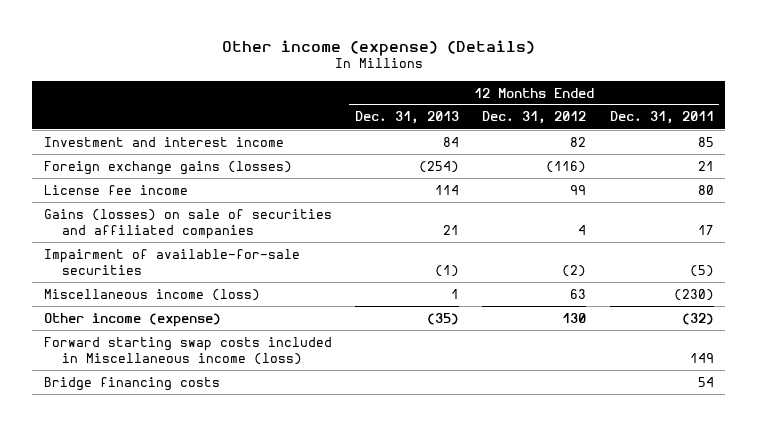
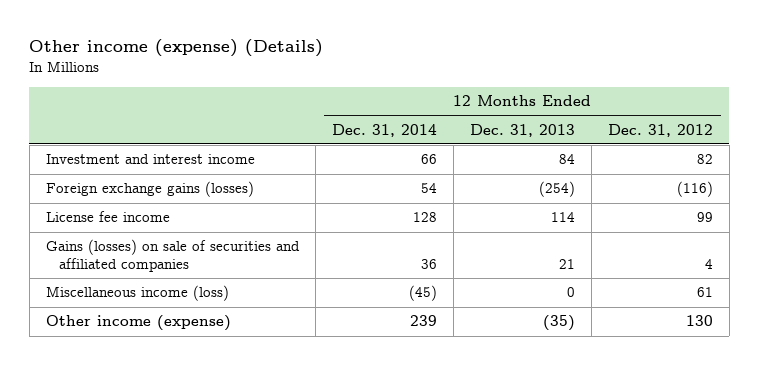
[609,111,714,125] Dec. 31, 2011 -> none
none -> [331,123,437,137] Dec. 31, 2014
[43,248,300,275] Impairment of available-for-sale securities -> none
[451,288,460,299] 1 -> [566,287,575,298] 0
[570,288,587,299] 63 -> [696,287,713,298] 61
[43,336,332,365] Forward starting swap costs included in Miscellaneous income (loss) -> none
[43,376,220,391] Bridge financing costs -> none

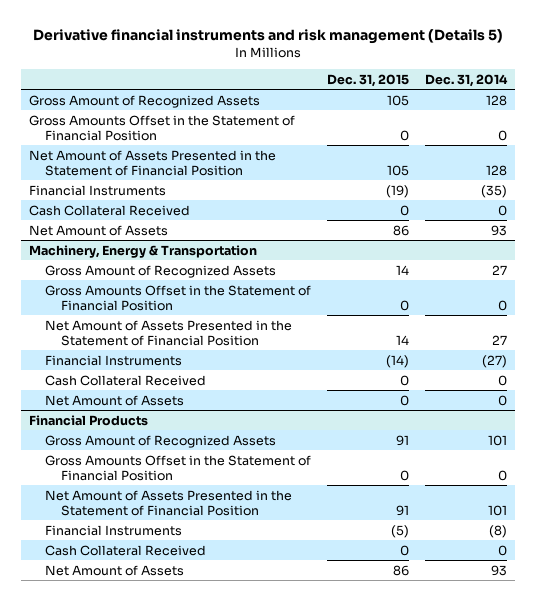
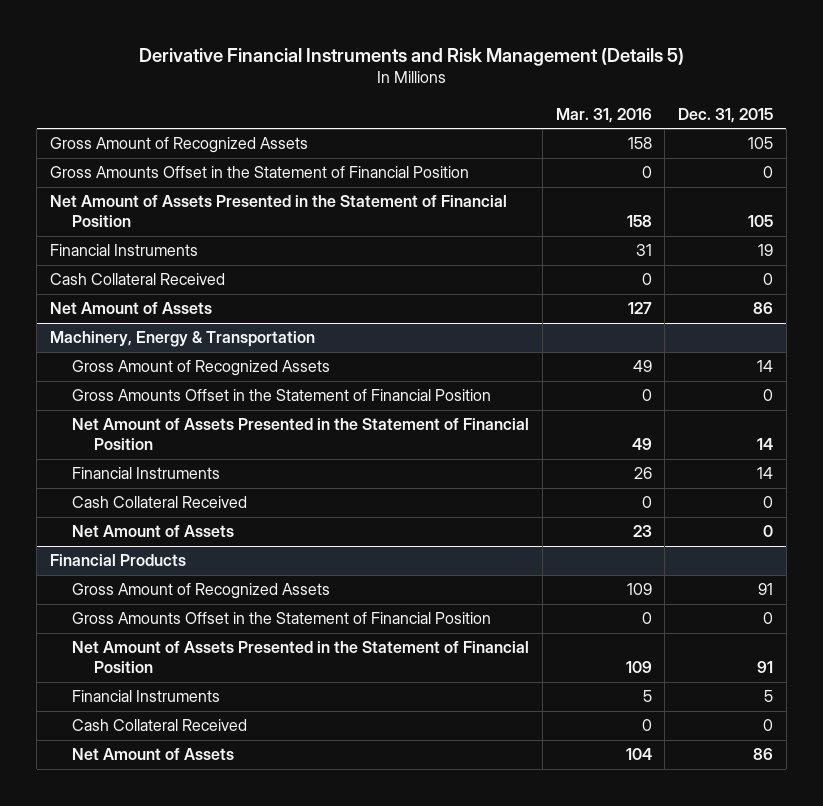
[33,29,504,45] Derivative financial instruments and risk management (Details 5) -> [138,47,684,66] Derivative Financial Instruments and Risk Management (Details 5)
[425,73,509,87] Dec. 31, 2014 -> none
none -> [555,107,652,123] Mar. 31, 2016
[386,184,410,198] (19) -> [758,244,774,257] 19
[386,354,410,368] (14) -> [757,467,774,480] 14
[391,524,410,538] (5) -> [764,690,774,703] 5

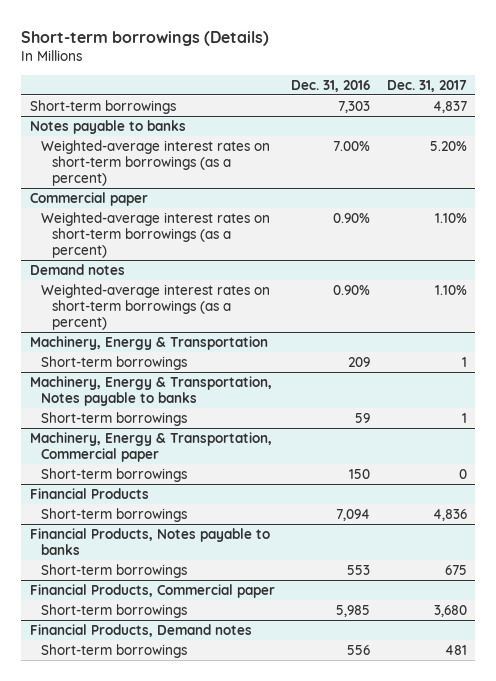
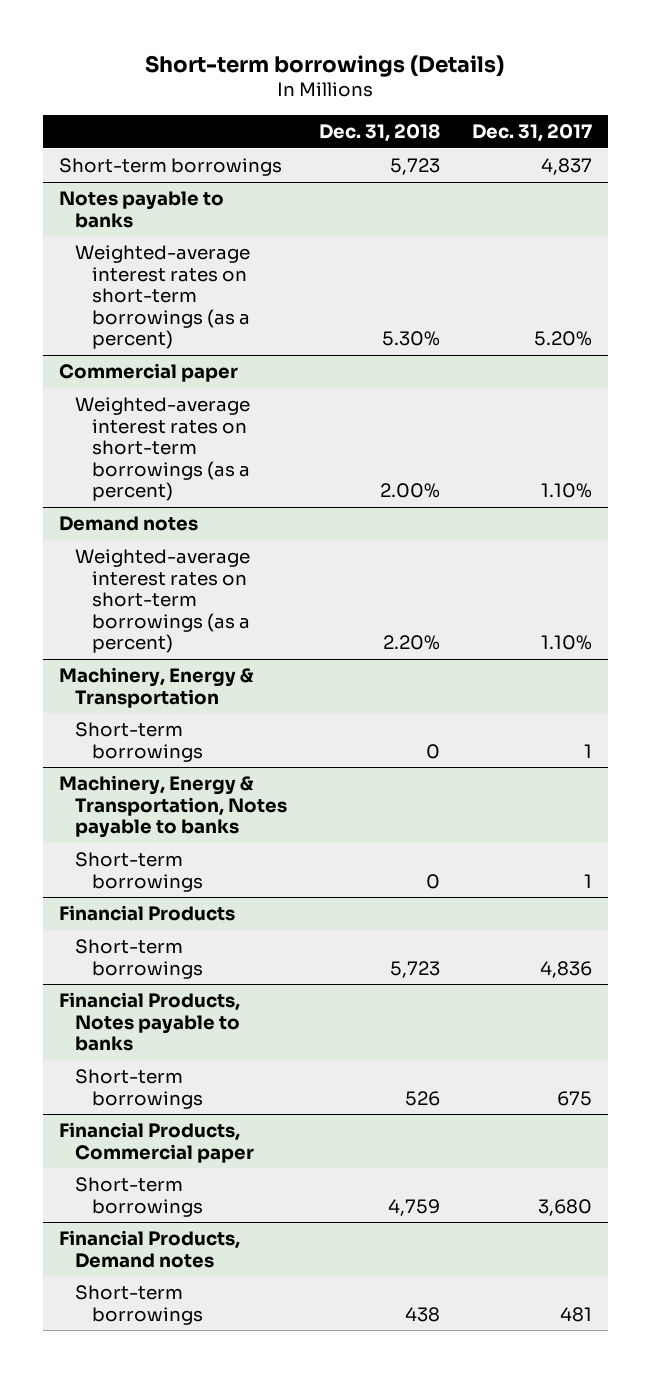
[291,79,371,92] Dec. 31, 2016 -> none
none -> [319,124,441,143] Dec. 31, 2018
[29,431,272,462] Machinery, Energy & Transportation, Commercial paper -> none
[41,467,188,482] Short-term borrowings -> none

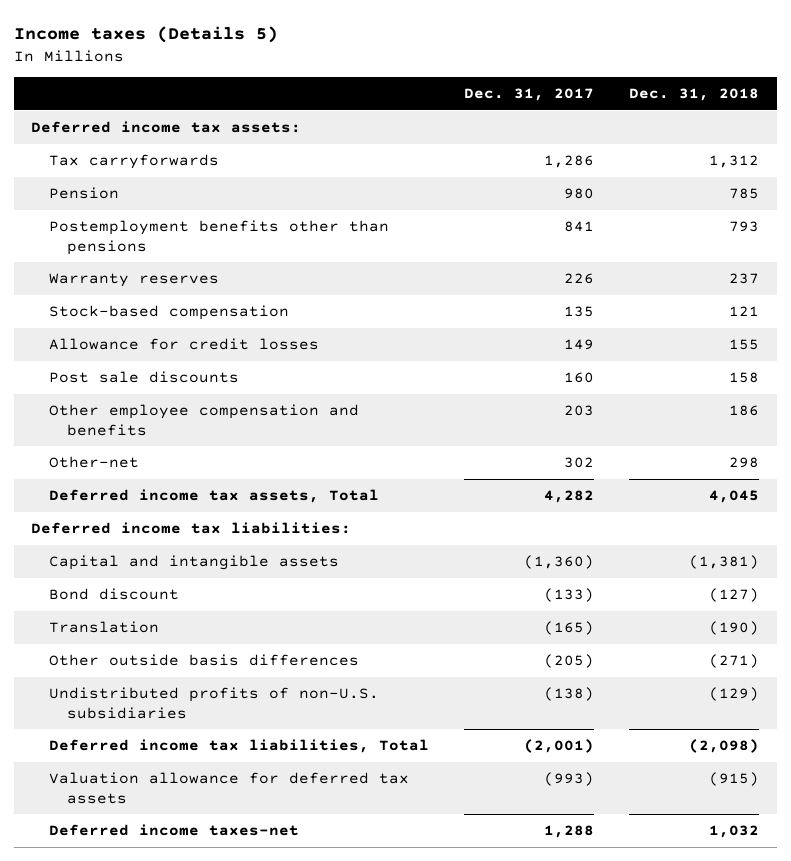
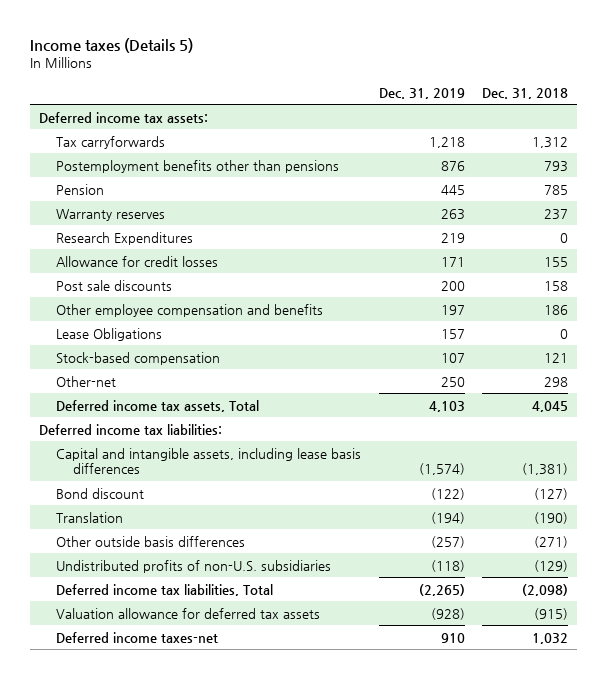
[464,88,595,102] Dec. 31, 2017 -> none
none -> [378,87,465,99] Dec. 31, 2019
[49,187,120,200] Pension -> [56,183,105,195] Pension
none -> [56,231,194,245] Research Expenditures
none -> [56,327,163,341] Lease Obligations
[49,305,290,321] Stock-based compensation -> [56,351,221,365] Stock-based compensation
[49,555,340,571] Capital and intangible assets -> [56,447,362,474] Capital and intangible assets, including lease basis differences

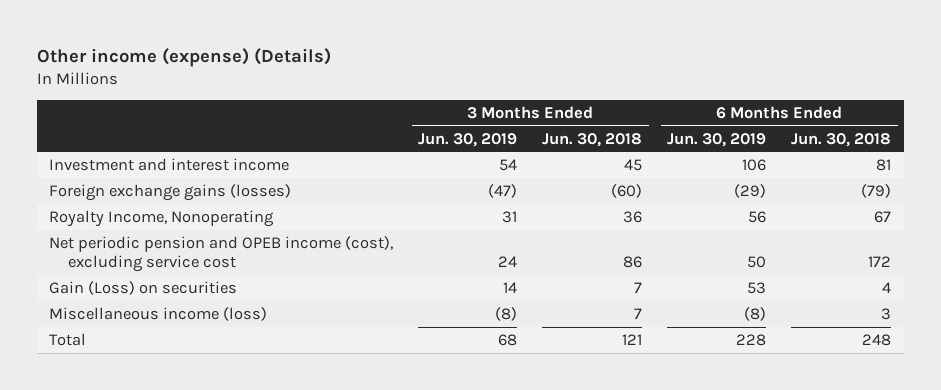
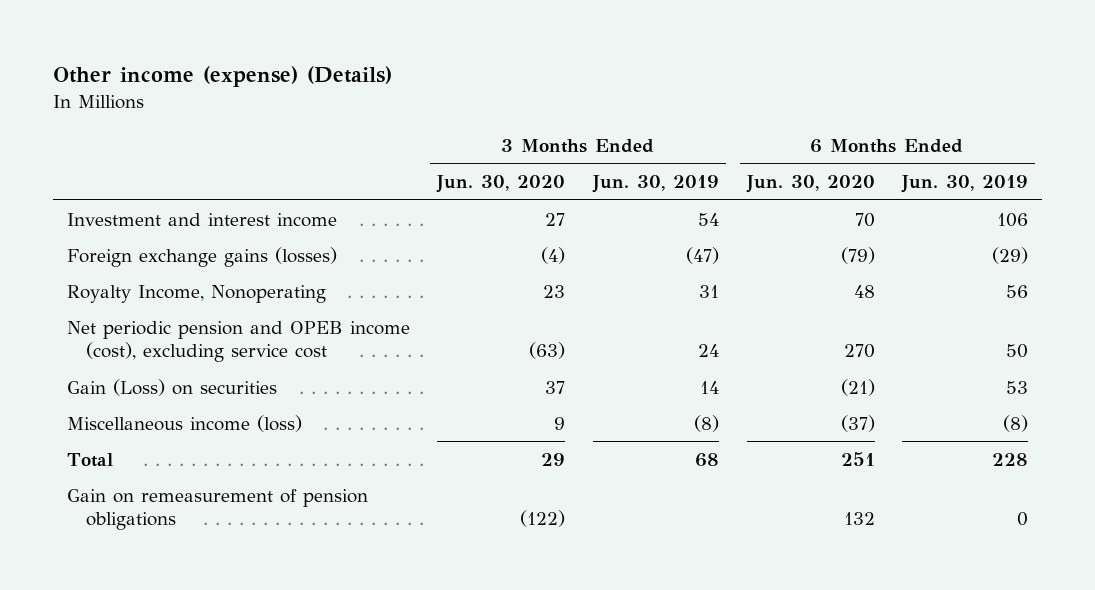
[542,132,643,147] Jun. 30, 2018 -> none
[791,132,892,147] Jun. 30, 2018 -> none
none -> [436,175,566,194] Jun. 30, 2020
none -> [745,175,875,194] Jun. 30, 2020
none -> [66,488,368,531] Gain on remeasurement of pension obligations

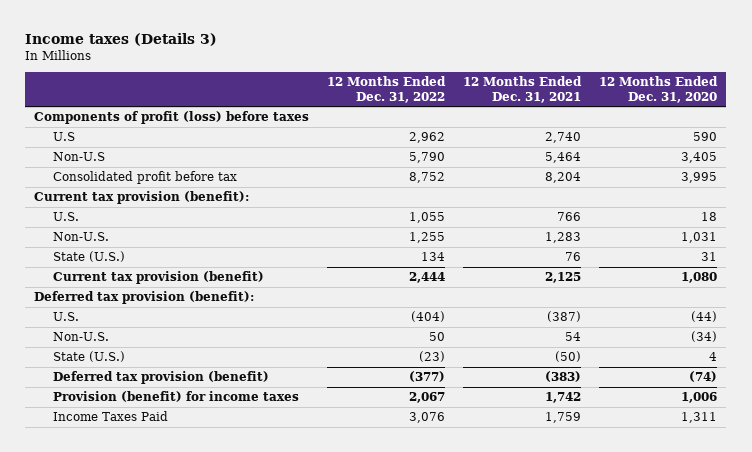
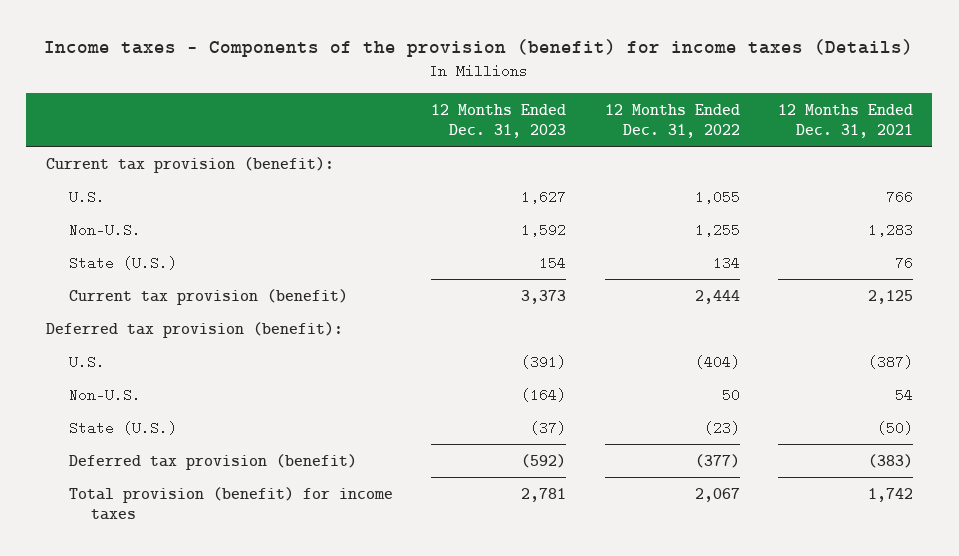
[25,32,218,46] Income taxes (Details 3) -> [44,38,914,57] Income taxes - Components of the provision (benefit) for income taxes (Details)
[599,75,719,103] 12 Months Ended Dec. 31, 2020 -> none
none -> [431,103,567,138] 12 Months Ended Dec. 31, 2023
[34,111,310,125] Components of profit (loss) before taxes -> none
[53,132,76,142] U.S -> none
[53,152,106,162] Non-U.S -> none
[53,171,238,185] Consolidated profit before tax -> none
[53,411,169,422] Income Taxes Paid -> none
[53,391,300,403] Provision (benefit) for income taxes -> [68,486,393,520] Total provision (benefit) for income taxes

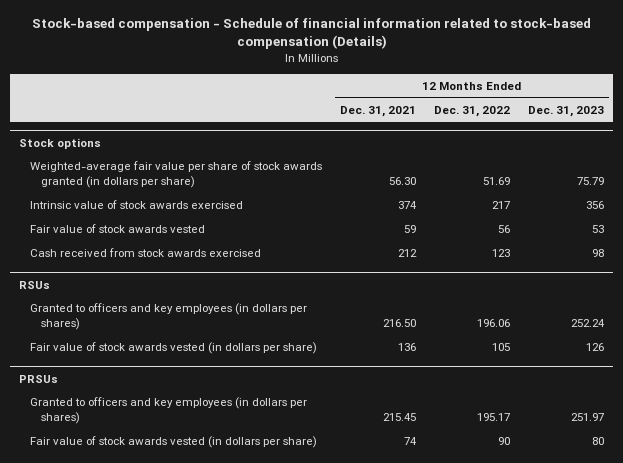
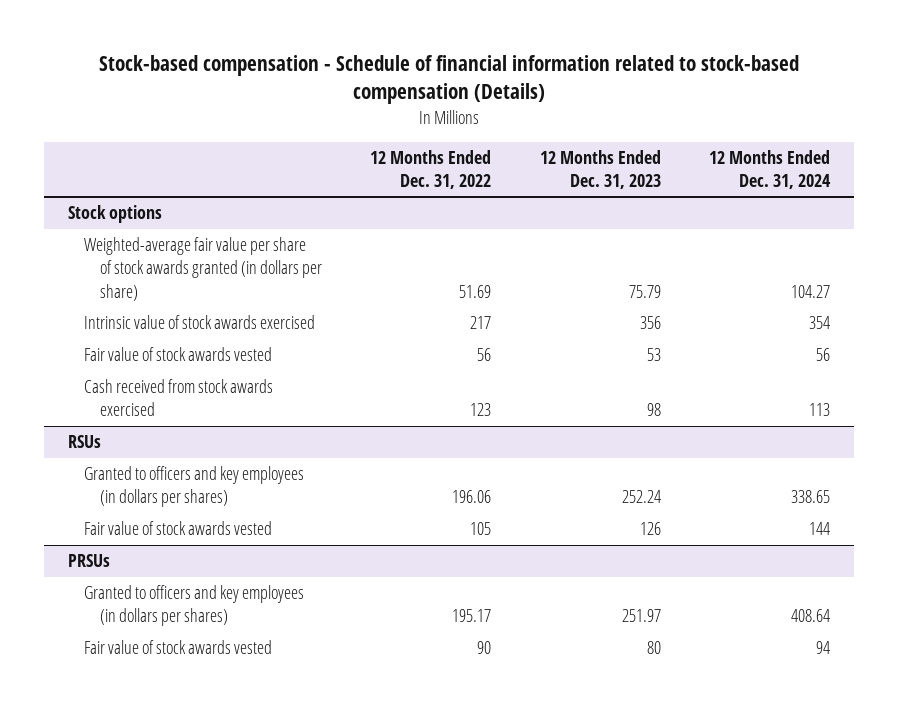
[340,105,417,117] Dec. 31, 2021 -> none
none -> [708,149,831,189] 12 Months Ended Dec. 31, 2024
[29,342,317,355] Fair value of stock awards vested (in dollars per share) -> [83,521,272,536] Fair value of stock awards vested
[29,436,317,449] Fair value of stock awards vested (in dollars per share) -> [83,640,272,655] Fair value of stock awards vested

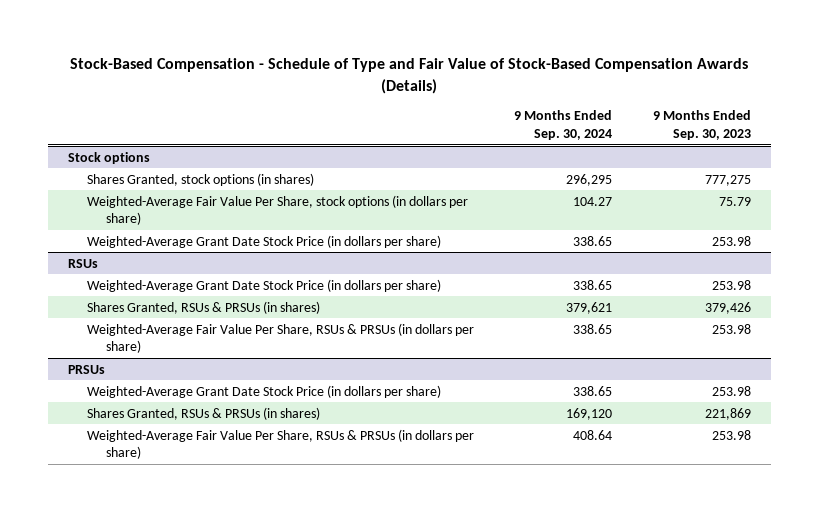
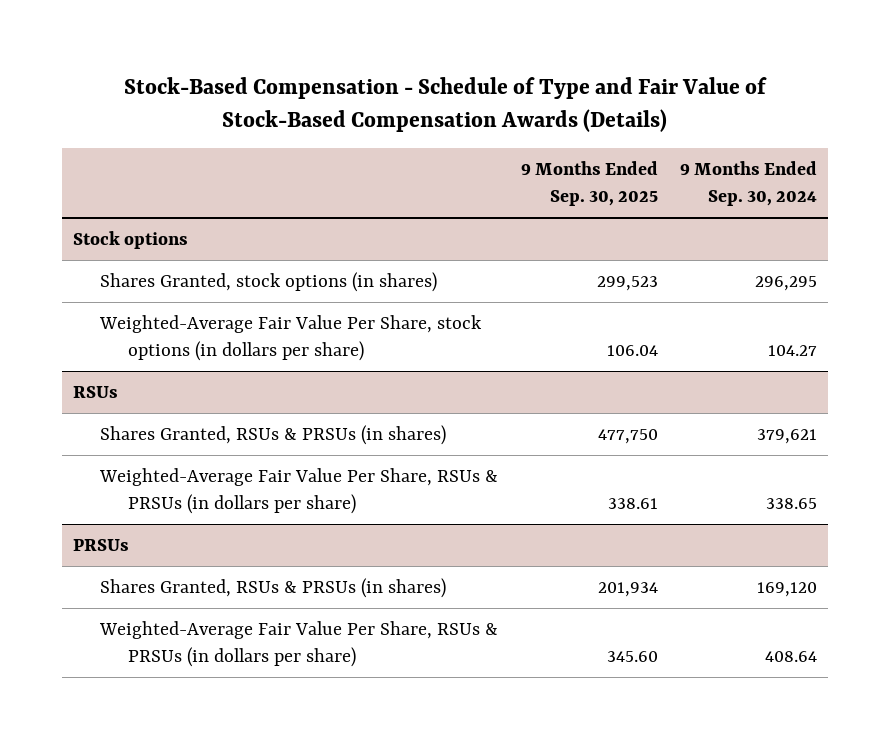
[652,110,751,140] 9 Months Ended Sep. 30, 2023 -> none
none -> [520,161,658,207] 9 Months Ended Sep. 30, 2025
[87,234,442,248] Weighted-Average Grant Date Stock Price (in dollars per share) -> none
[87,278,442,292] Weighted-Average Grant Date Stock Price (in dollars per share) -> none
[87,384,442,398] Weighted-Average Grant Date Stock Price (in dollars per share) -> none

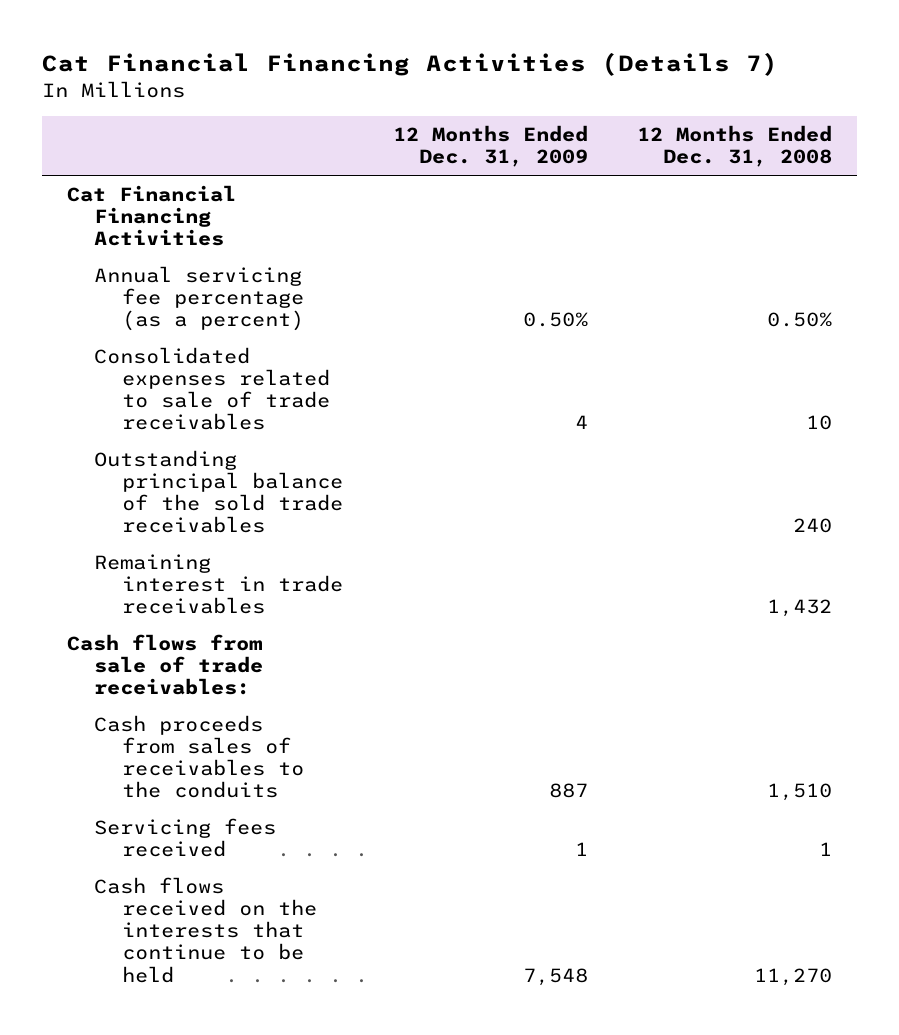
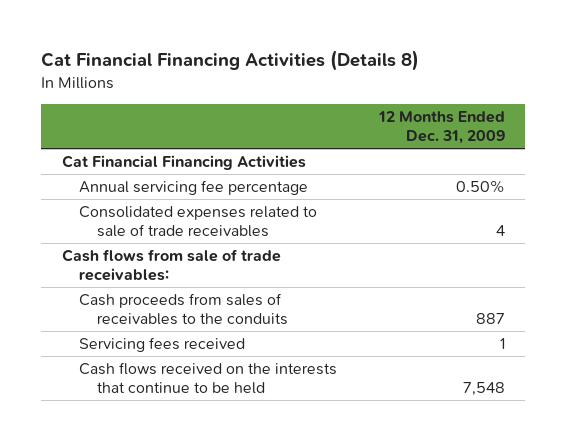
[41,52,778,77] Cat Financial Financing Activities (Details 7) -> [41,50,420,72] Cat Financial Financing Activities (Details 8)
[637,125,833,168] 12 Months Ended Dec. 31, 2008 -> none
[94,265,305,332] Annual servicing fee percentage (as a percent) -> [79,179,309,195] Annual servicing fee percentage
[94,449,344,534] Outstanding principal balance of the sold trade receivables -> none
[94,553,344,615] Remaining interest in trade receivables -> none

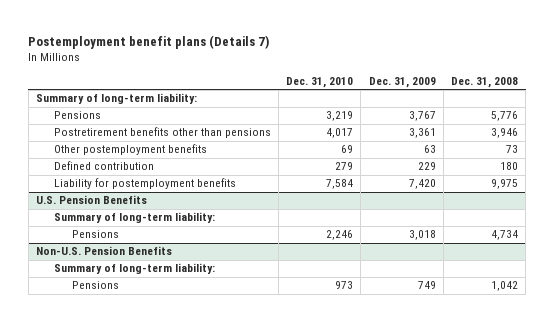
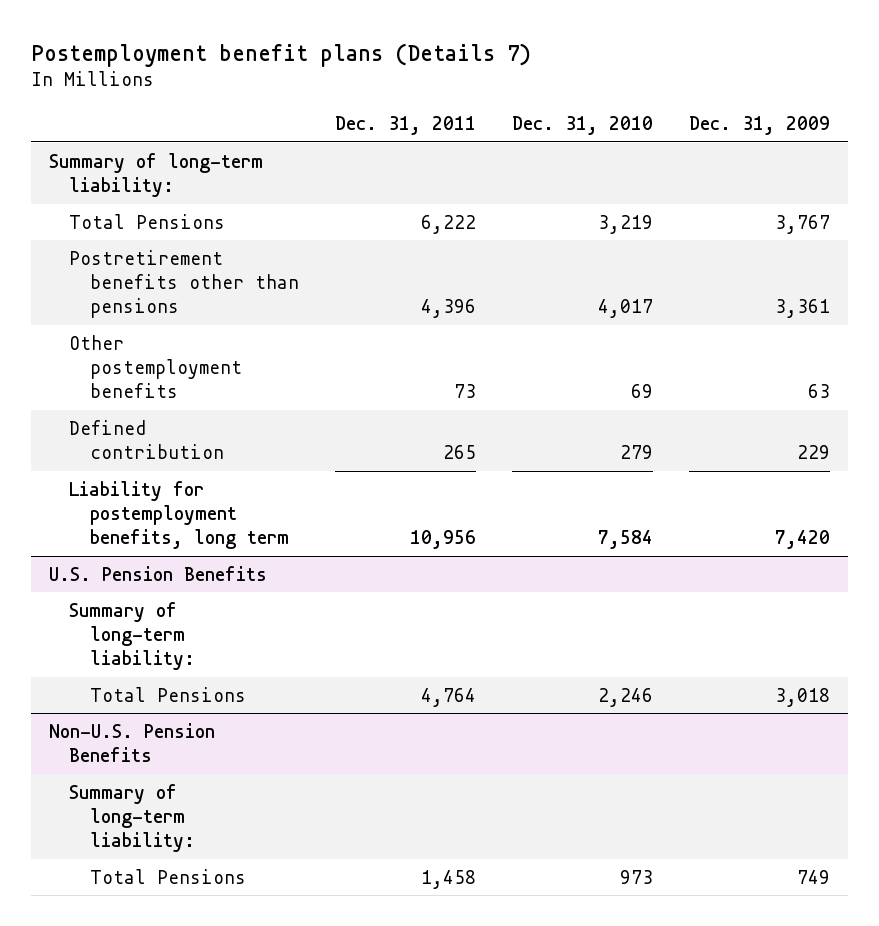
[450,76,518,88] Dec. 31, 2008 -> none
none -> [334,116,476,136] Dec. 31, 2011
[53,111,101,120] Pensions -> [69,213,226,229] Total Pensions
[53,178,236,190] Liability for postemployment benefits -> [69,480,289,550] Liability for postemployment benefits, long term
[71,230,119,239] Pensions -> [89,686,246,702] Total Pensions
[71,281,119,290] Pensions -> [89,868,246,884] Total Pensions

